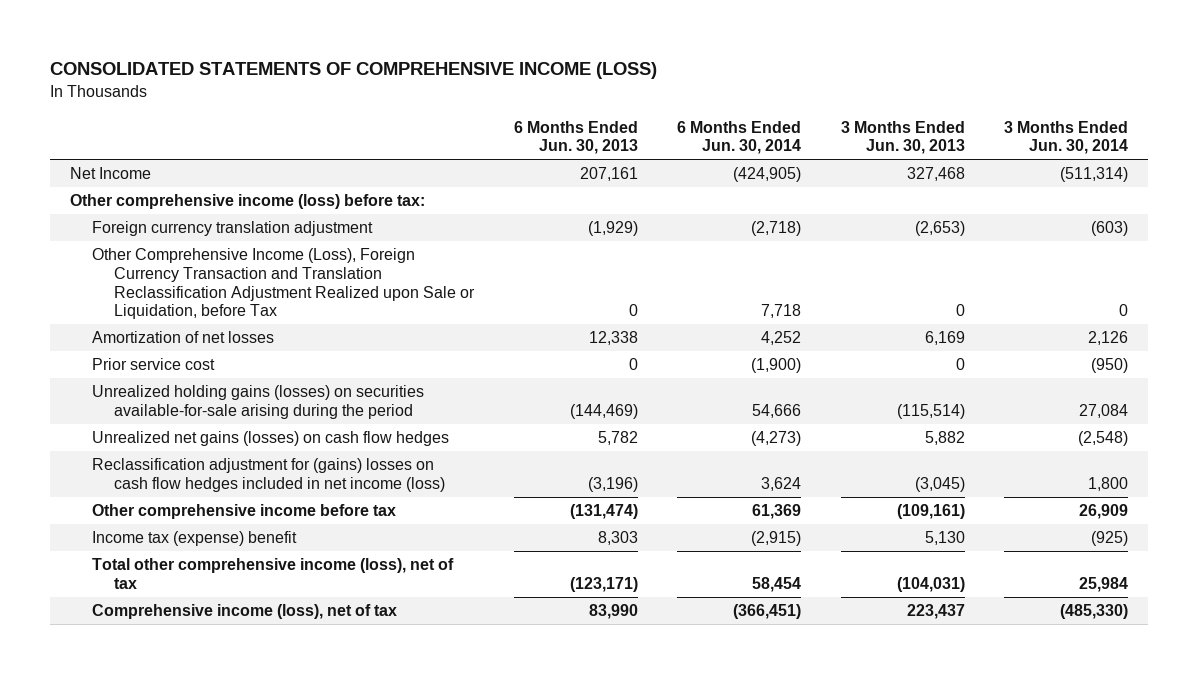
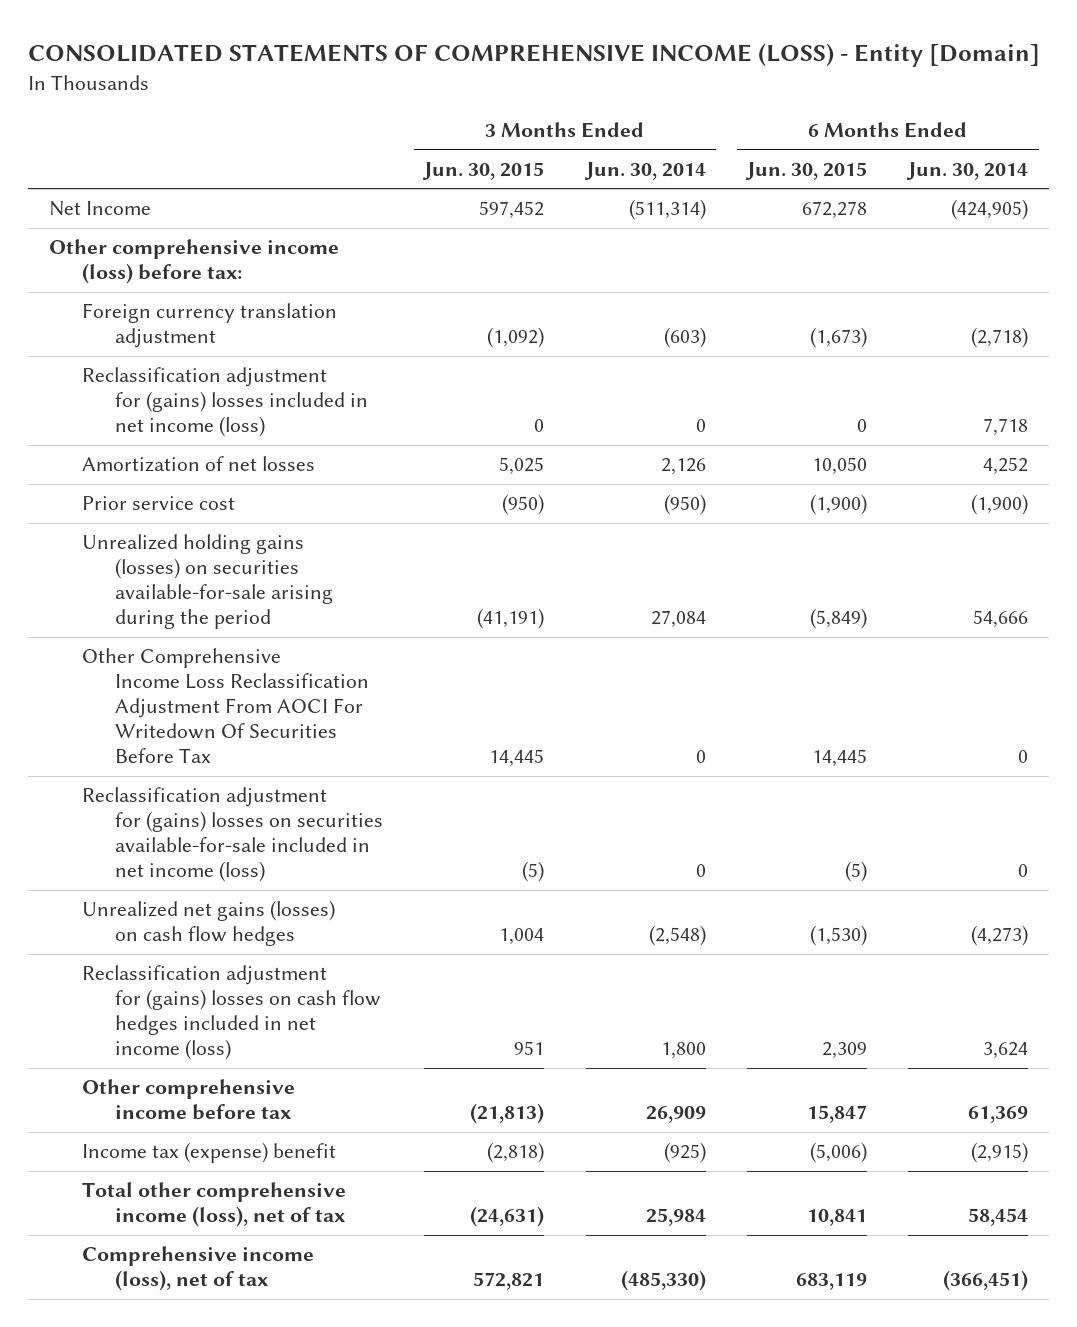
[50,62,658,80] CONSOLIDATED STATEMENTS OF COMPREHENSIVE INCOME (LOSS) -> [28,43,1041,68] CONSOLIDATED STATEMENTS OF COMPREHENSIVE INCOME (LOSS) - Entity [Domain]
[513,120,638,155] 6 Months Ended Jun. 30, 2013 -> none
[840,120,965,155] 3 Months Ended Jun. 30, 2013 -> none
none -> [422,161,545,180] Jun. 30, 2015
none -> [744,161,867,180] Jun. 30, 2015
[92,248,476,320] Other Comprehensive Income (Loss), Foreign Currency Transaction and Translation Reclassification Adjustment Realized upon Sale or Liquidation, before Tax -> [81,367,368,438] Reclassification adjustment for (gains) losses included in net income (loss)
none -> [81,648,369,764] Other Comprehensive Income Loss Reclassification Adjustment From AOCI For Writedown Of Securities Before Tax
none -> [81,787,383,883] Reclassification adjustment for (gains) losses on securities available-for-sale included in net income (loss)

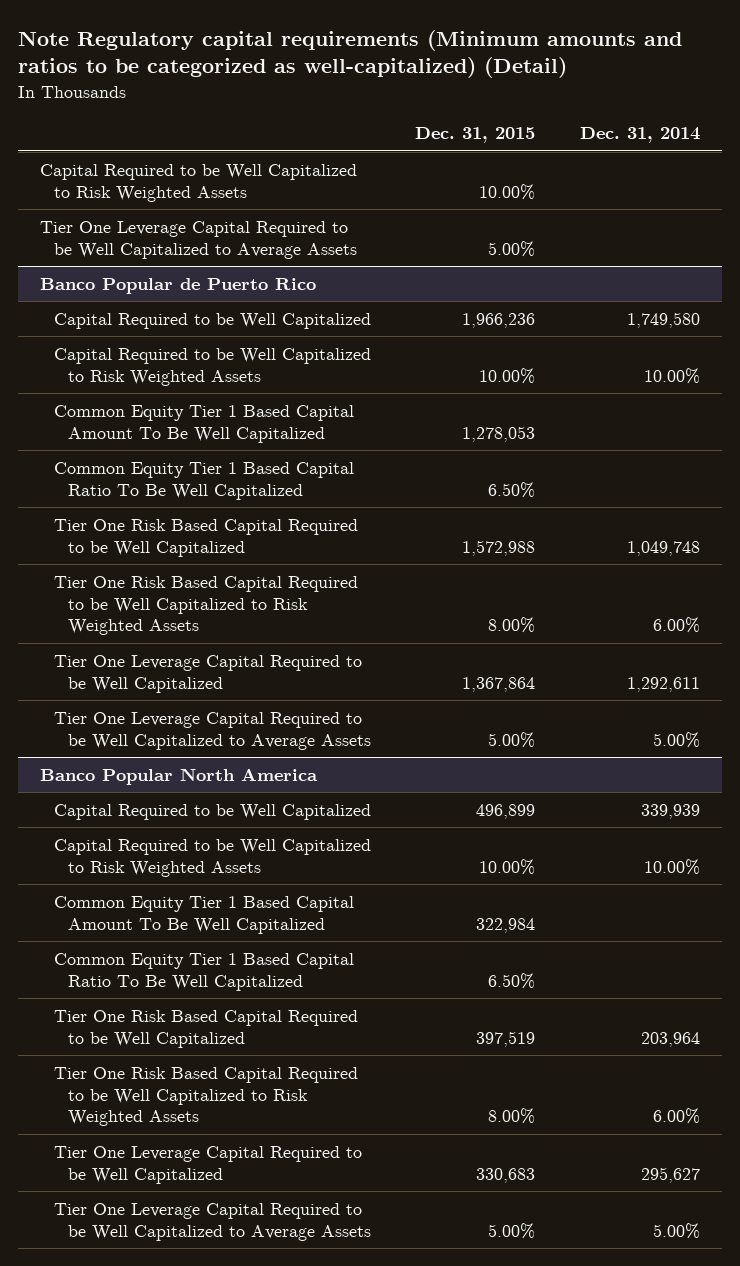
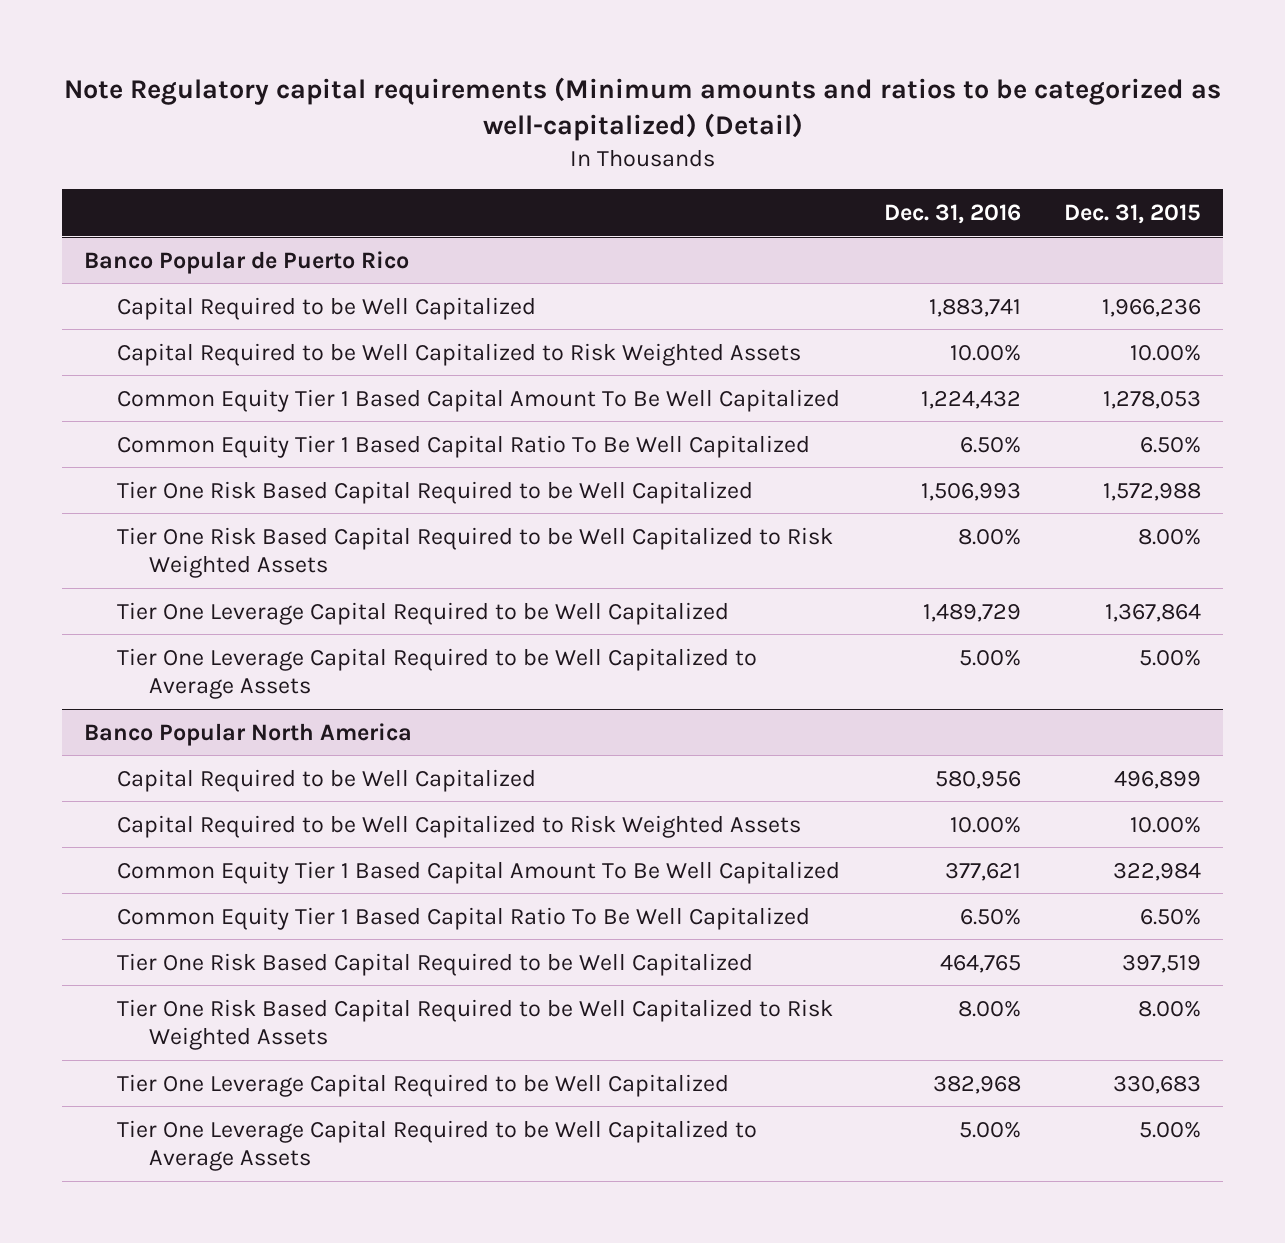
[579,127,700,144] Dec. 31, 2014 -> none
none -> [883,203,1021,224] Dec. 31, 2016
[39,163,357,202] Capital Required to be Well Capitalized to Risk Weighted Assets -> none
[39,220,357,259] Tier One Leverage Capital Required to be Well Capitalized to Average Assets -> none

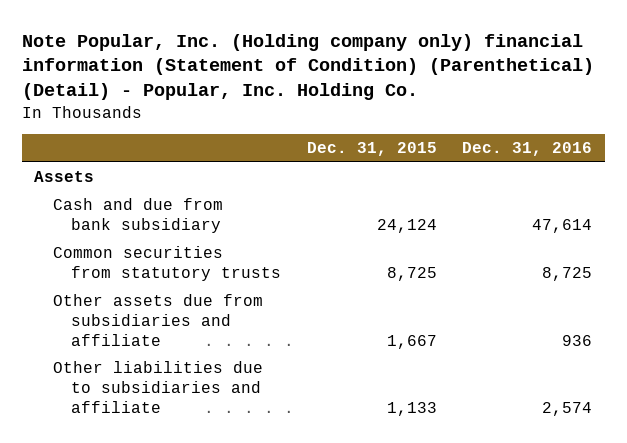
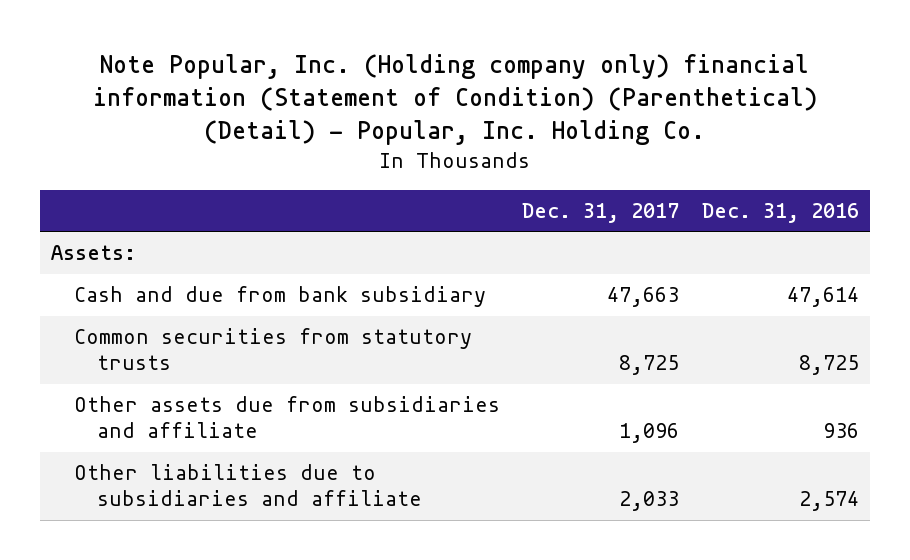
[306,142,437,157] Dec. 31, 2015 -> none
none -> [522,202,680,223] Dec. 31, 2017
[34,171,95,183] Assets -> [50,245,136,261] Assets:

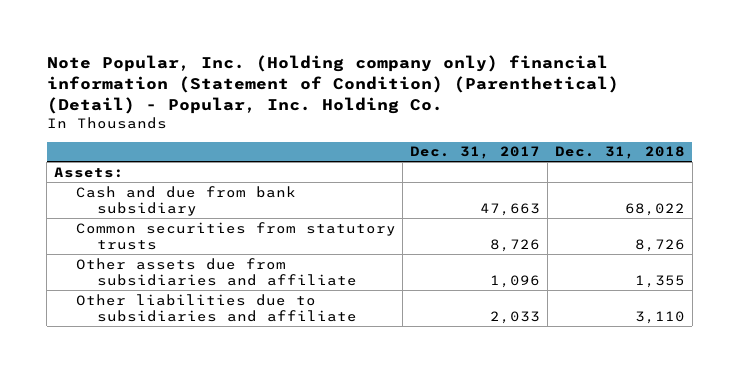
[701,202,859,223] Dec. 31, 2016 -> none
none -> [554,146,685,160] Dec. 31, 2018
[619,355,680,376] 8,725 -> [490,238,541,252] 8,726

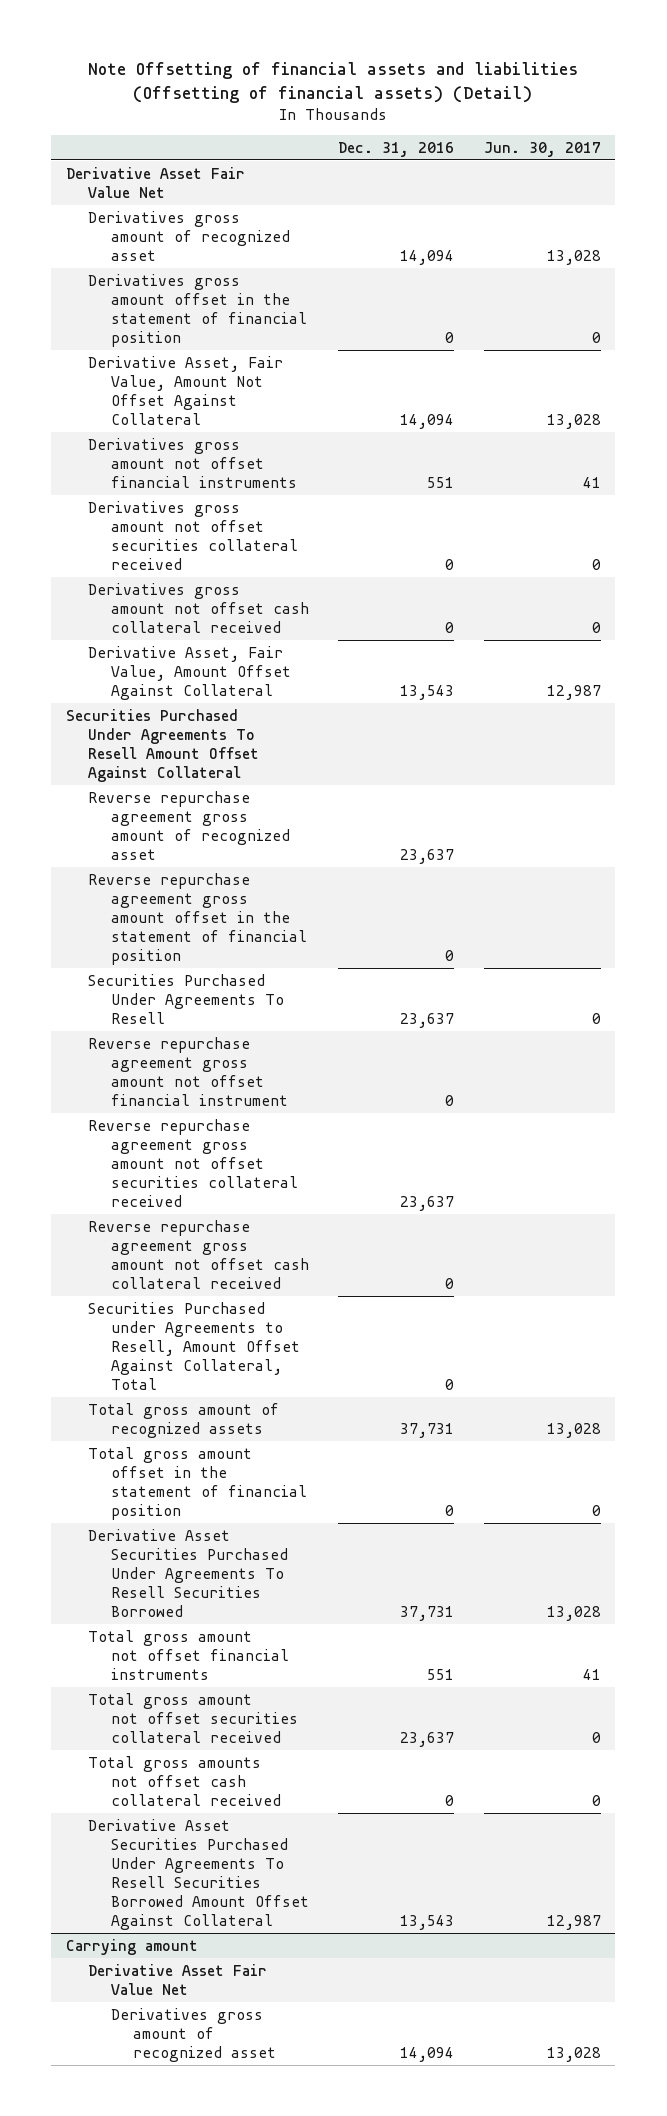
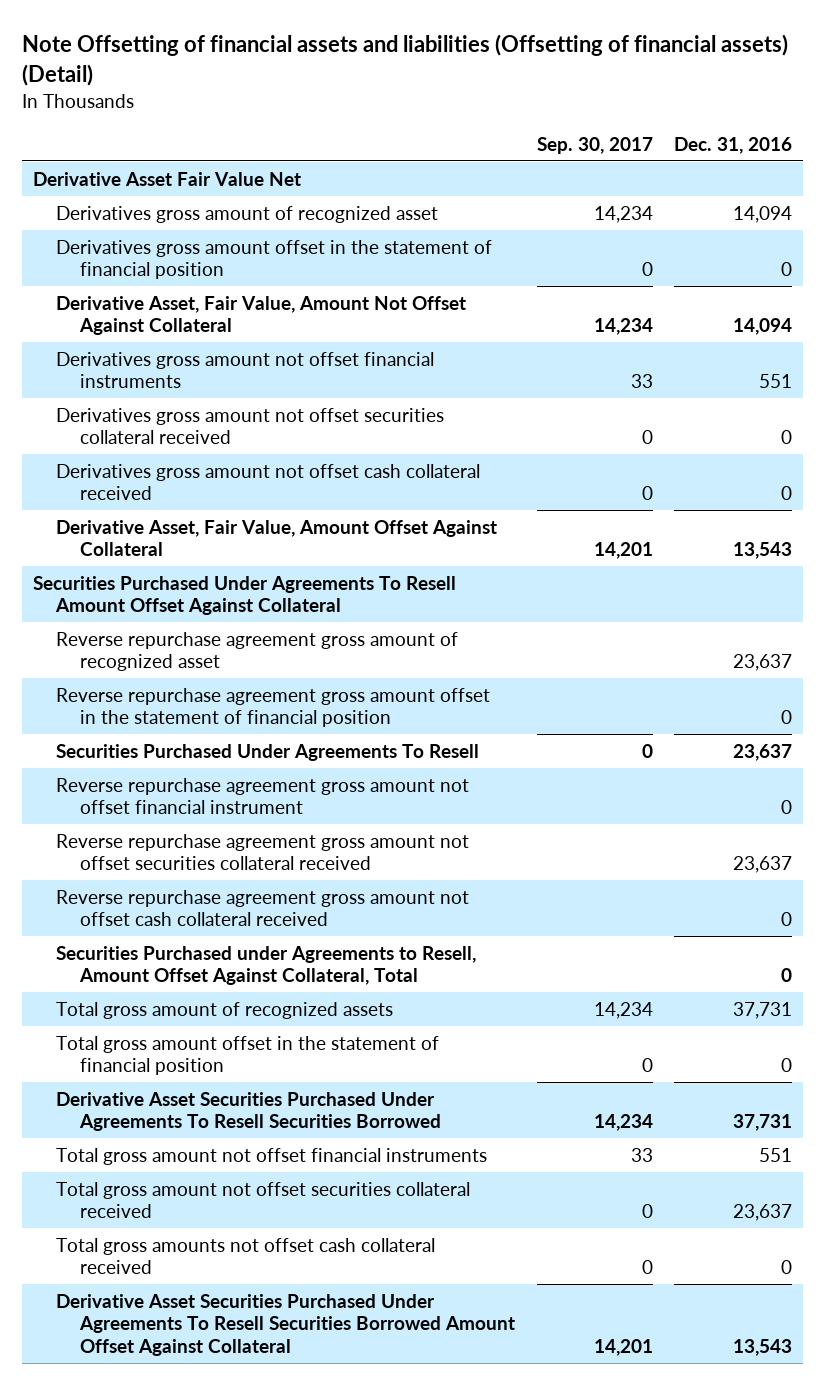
[483,141,601,157] Jun. 30, 2017 -> none
none -> [536,136,653,154] Sep. 30, 2017
[65,1938,198,1955] Carrying amount -> none
[88,1963,268,1995] Derivative Asset Fair Value Net -> none
[110,2007,276,2062] Derivatives gross amount of recognized asset -> none

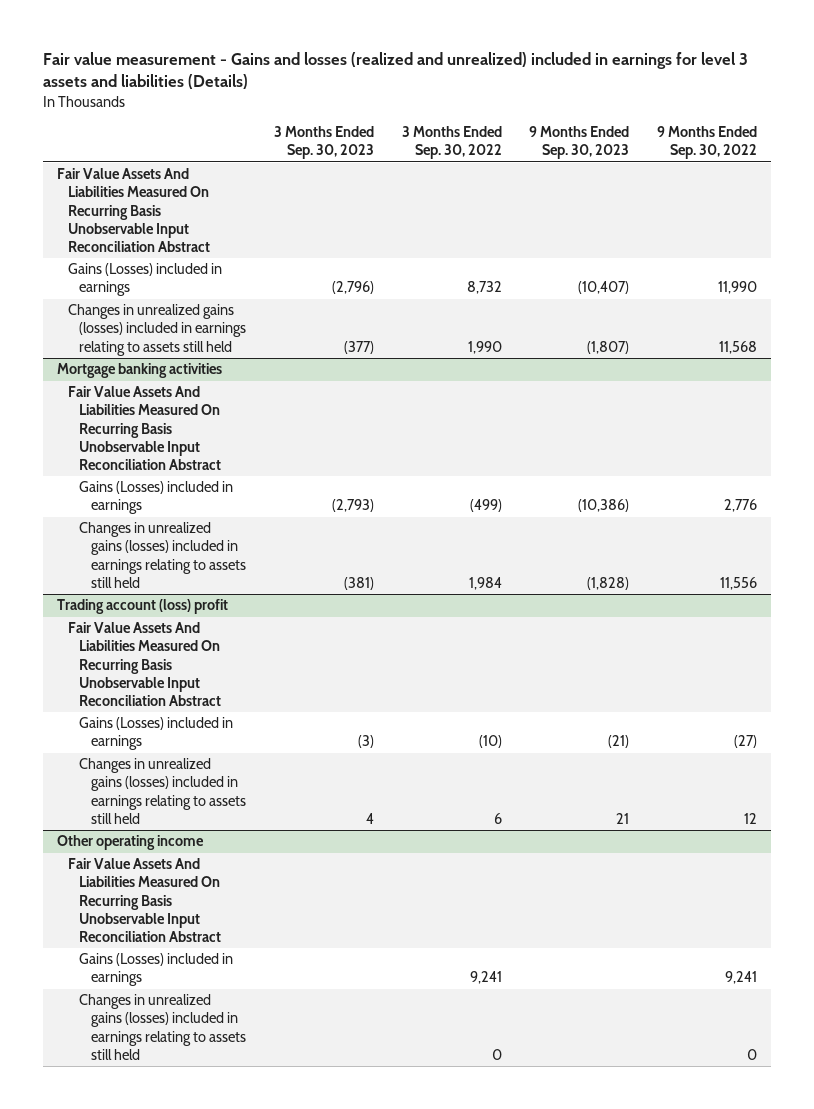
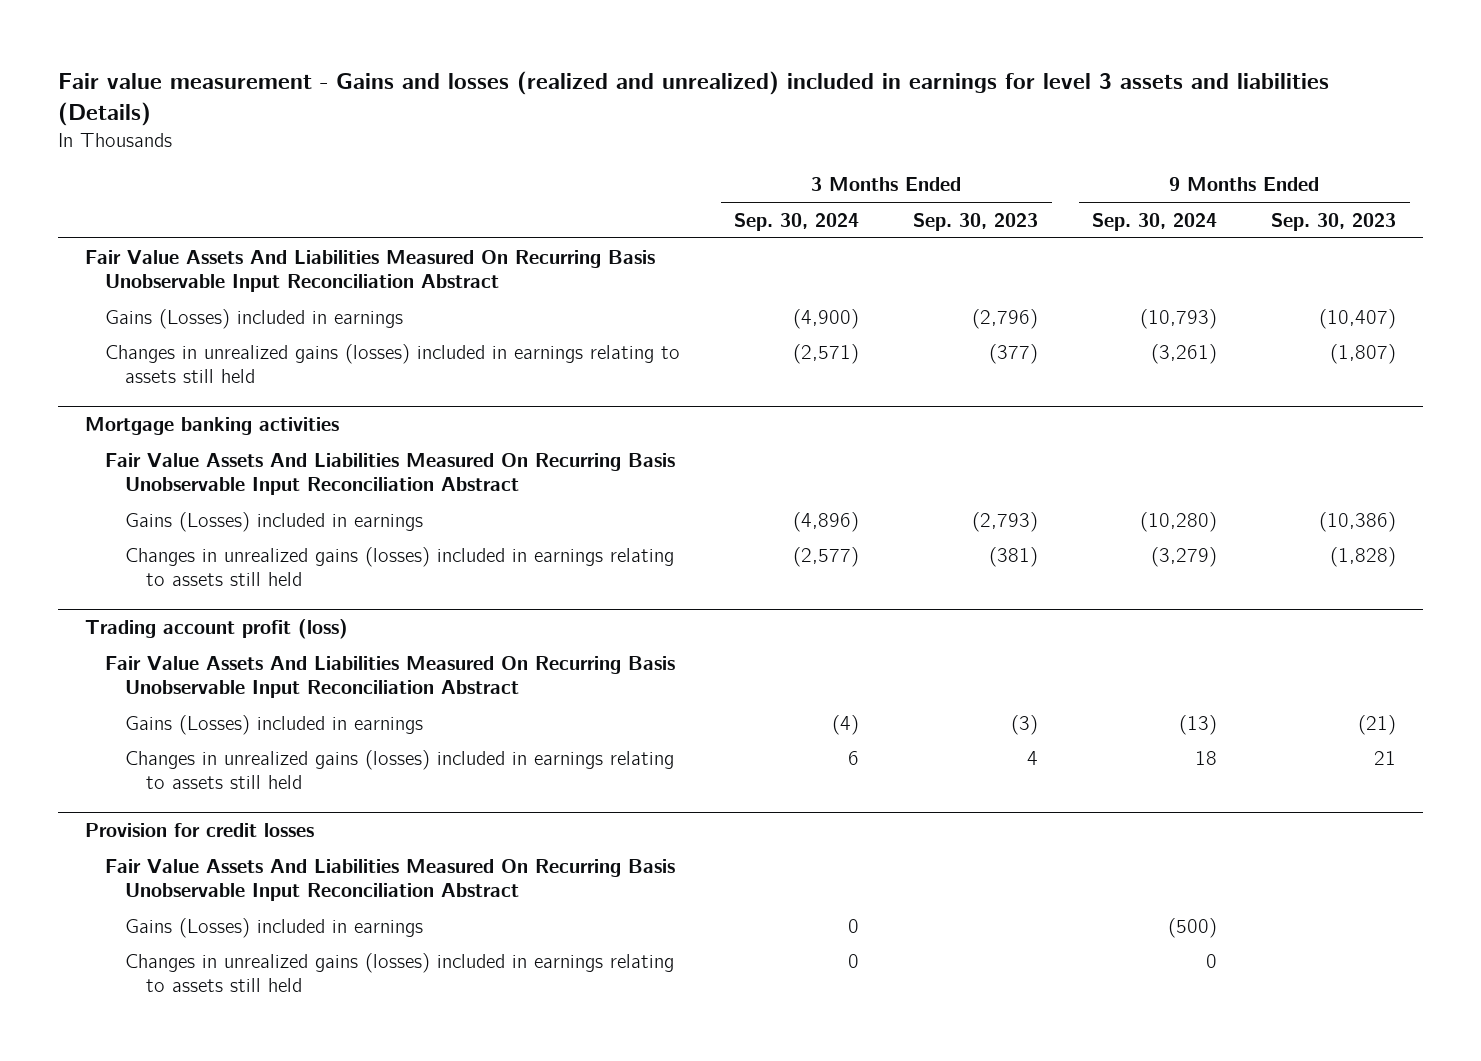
[401,126,502,160] 3 Months Ended Sep. 30, 2022 -> none
[657,126,758,160] 9 Months Ended Sep. 30, 2022 -> none
none -> [734,212,860,231] Sep. 30, 2024
none -> [1092,212,1218,231] Sep. 30, 2024
[56,599,228,615] Trading account (loss) profit -> [84,618,348,639] Trading account profit (loss)
[56,835,204,851] Other operating income -> none
none -> [84,822,314,837] Provision for credit losses

